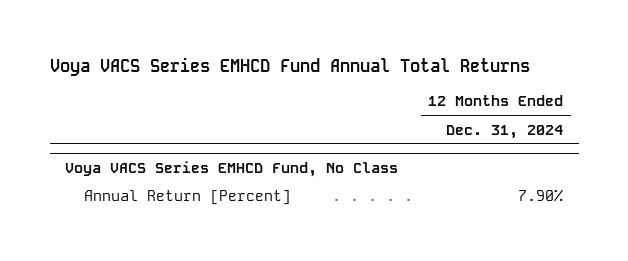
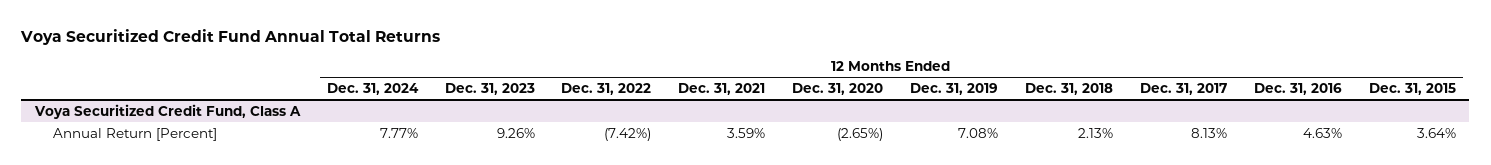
[49,57,530,77] Voya VACS Series EMHCD Fund Annual Total Returns -> [20,29,441,46] Voya Securitized Credit Fund Annual Total Returns
none -> [444,83,535,96] Dec. 31, 2023
none -> [561,83,652,96] Dec. 31, 2022
none -> [678,83,766,96] Dec. 31, 2021
none -> [792,83,884,96] Dec. 31, 2020
none -> [910,83,999,96] Dec. 31, 2019
none -> [1025,83,1114,96] Dec. 31, 2018
none -> [1139,83,1227,96] Dec. 31, 2017
none -> [1253,83,1342,96] Dec. 31, 2016
none -> [1368,83,1456,96] Dec. 31, 2015
[64,160,398,177] Voya VACS Series EMHCD Fund, No Class -> none
none -> [33,103,301,119] Voya Securitized Credit Fund, Class A
[518,189,564,203] 7.90% -> [379,127,418,138] 7.77%

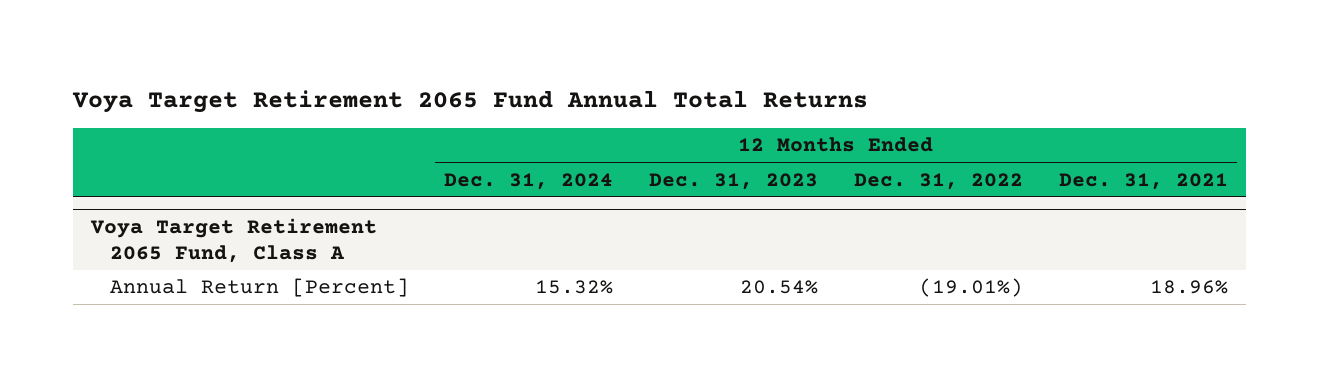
[20,29,441,46] Voya Securitized Credit Fund Annual Total Returns -> [72,89,869,113] Voya Target Retirement 2065 Fund Annual Total Returns
[792,83,884,96] Dec. 31, 2020 -> none
[910,83,999,96] Dec. 31, 2019 -> none
[1025,83,1114,96] Dec. 31, 2018 -> none
[1139,83,1227,96] Dec. 31, 2017 -> none
[1253,83,1342,96] Dec. 31, 2016 -> none
[1368,83,1456,96] Dec. 31, 2015 -> none
[33,103,301,119] Voya Securitized Credit Fund, Class A -> none
none -> [90,218,378,264] Voya Target Retirement 2065 Fund, Class A
[379,127,418,138] 7.77% -> [535,280,614,295] 15.32%
[496,127,535,138] 9.26% -> [740,280,819,295] 20.54%
[604,127,652,141] (7.42%) -> [919,278,1024,298] (19.01%)
[727,127,766,138] 3.59% -> [1149,280,1228,295] 18.96%

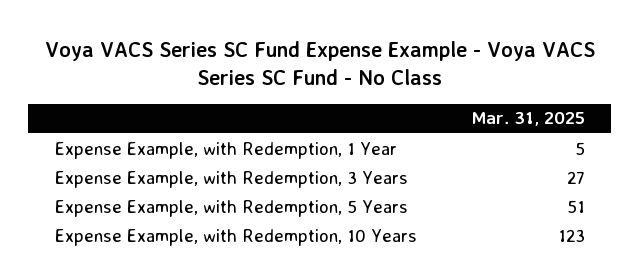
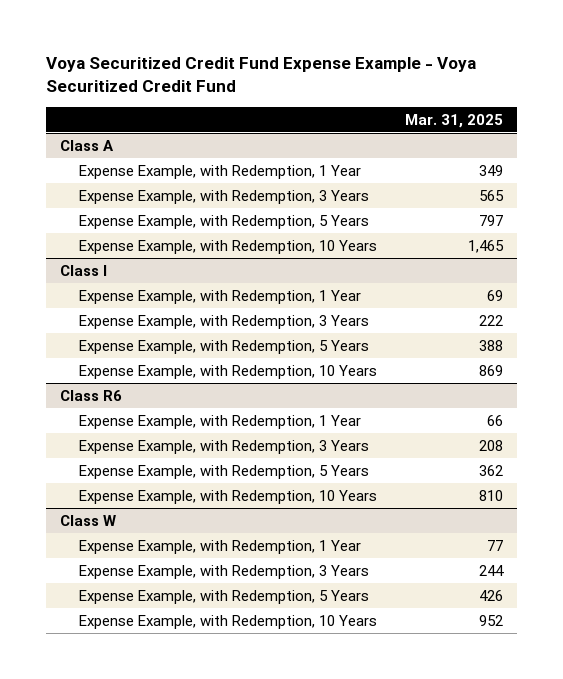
[44,40,595,86] Voya VACS Series SC Fund Expense Example - Voya VACS Series SC Fund - No Class -> [45,56,476,93] Voya Securitized Credit Fund Expense Example - Voya Securitized Credit Fund
none -> [59,139,114,151] Class A
[574,141,585,155] 5 -> [479,164,504,176] 349
[566,170,585,184] 27 -> [479,189,505,201] 565
[566,199,585,213] 51 -> [479,214,504,226] 797
[557,228,585,242] 123 -> [468,239,505,253] 1,465
none -> [59,264,107,276] Class I
none -> [79,289,362,304] Expense Example, with Redemption, 1 Year
none -> [79,314,370,329] Expense Example, with Redemption, 3 Years
none -> [79,339,370,354] Expense Example, with Redemption, 5 Years
none -> [79,364,378,379] Expense Example, with Redemption, 10 Years
none -> [59,389,122,401] Class R6
none -> [79,414,362,429] Expense Example, with Redemption, 1 Year
none -> [79,439,370,454] Expense Example, with Redemption, 3 Years
none -> [79,464,370,479] Expense Example, with Redemption, 5 Years
none -> [79,489,378,504] Expense Example, with Redemption, 10 Years
none -> [59,514,116,526] Class W
none -> [79,539,362,554] Expense Example, with Redemption, 1 Year
none -> [79,564,370,579] Expense Example, with Redemption, 3 Years
none -> [79,589,370,604] Expense Example, with Redemption, 5 Years
none -> [79,614,378,629] Expense Example, with Redemption, 10 Years

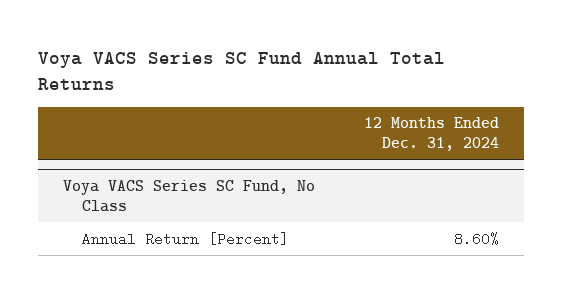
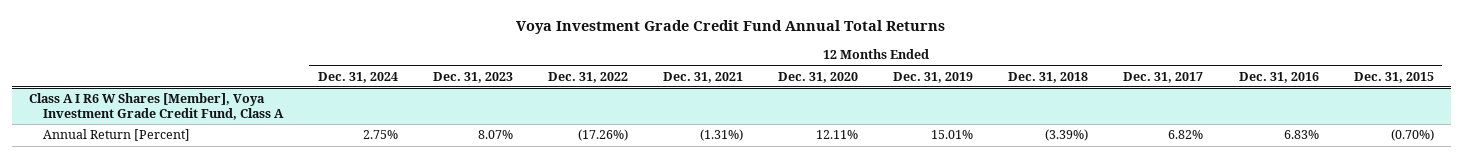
[37,51,445,91] Voya VACS Series SC Fund Annual Total Returns -> [516,20,946,35] Voya Investment Grade Credit Fund Annual Total Returns
none -> [433,71,514,83] Dec. 31, 2023
none -> [548,71,629,83] Dec. 31, 2022
none -> [663,71,744,83] Dec. 31, 2021
none -> [778,71,859,83] Dec. 31, 2020
none -> [893,71,974,83] Dec. 31, 2019
none -> [1008,71,1089,83] Dec. 31, 2018
none -> [1123,71,1204,83] Dec. 31, 2017
none -> [1238,71,1319,83] Dec. 31, 2016
none -> [1353,71,1434,83] Dec. 31, 2015
[62,180,315,213] Voya VACS Series SC Fund, No Class -> none
none -> [29,93,285,121] Class A I R6 W Shares [Member], Voya Investment Grade Credit Fund, Class A
[454,231,500,246] 8.60% -> [363,130,399,140] 2.75%

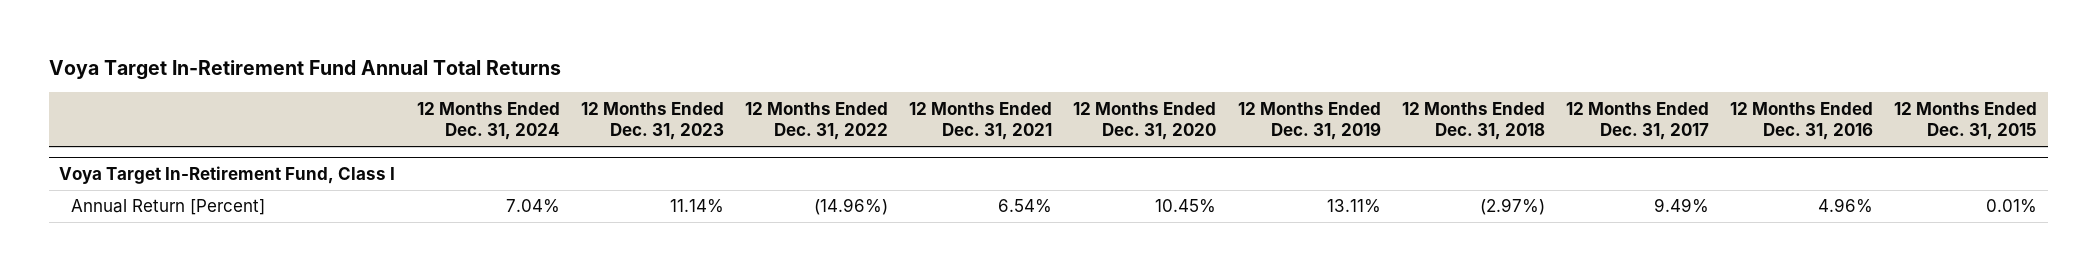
[516,20,946,35] Voya Investment Grade Credit Fund Annual Total Returns -> [48,60,561,81] Voya Target In-Retirement Fund Annual Total Returns
[29,93,285,121] Class A I R6 W Shares [Member], Voya Investment Grade Credit Fund, Class A -> none
none -> [59,166,396,185] Voya Target In-Retirement Fund, Class I
[363,130,399,140] 2.75% -> [505,199,560,214] 7.04%
[478,130,514,140] 8.07% -> [669,199,724,214] 11.14%
[578,129,629,142] (17.26%) -> [814,198,889,216] (14.96%)
[700,129,744,142] (1.31%) -> [998,199,1053,214] 6.54%
[816,130,859,140] 12.11% -> [1155,199,1217,214] 10.45%
[931,130,974,140] 15.01% -> [1326,199,1381,214] 13.11%
[1045,129,1089,142] (3.39%) -> [1479,198,1545,216] (2.97%)
[1168,130,1204,140] 6.82% -> [1654,198,1710,214] 9.49%
[1283,130,1319,140] 6.83% -> [1818,198,1874,214] 4.96%
[1390,129,1434,142] (0.70%) -> [1986,199,2038,214] 0.01%

